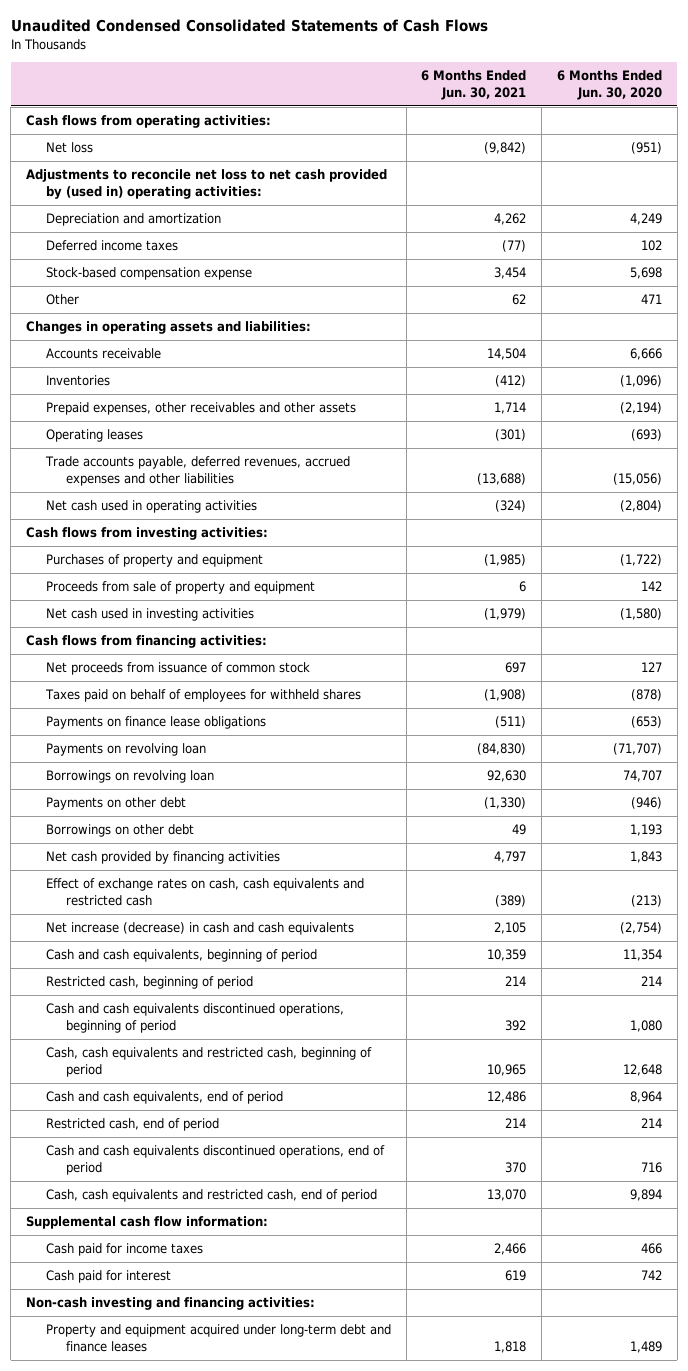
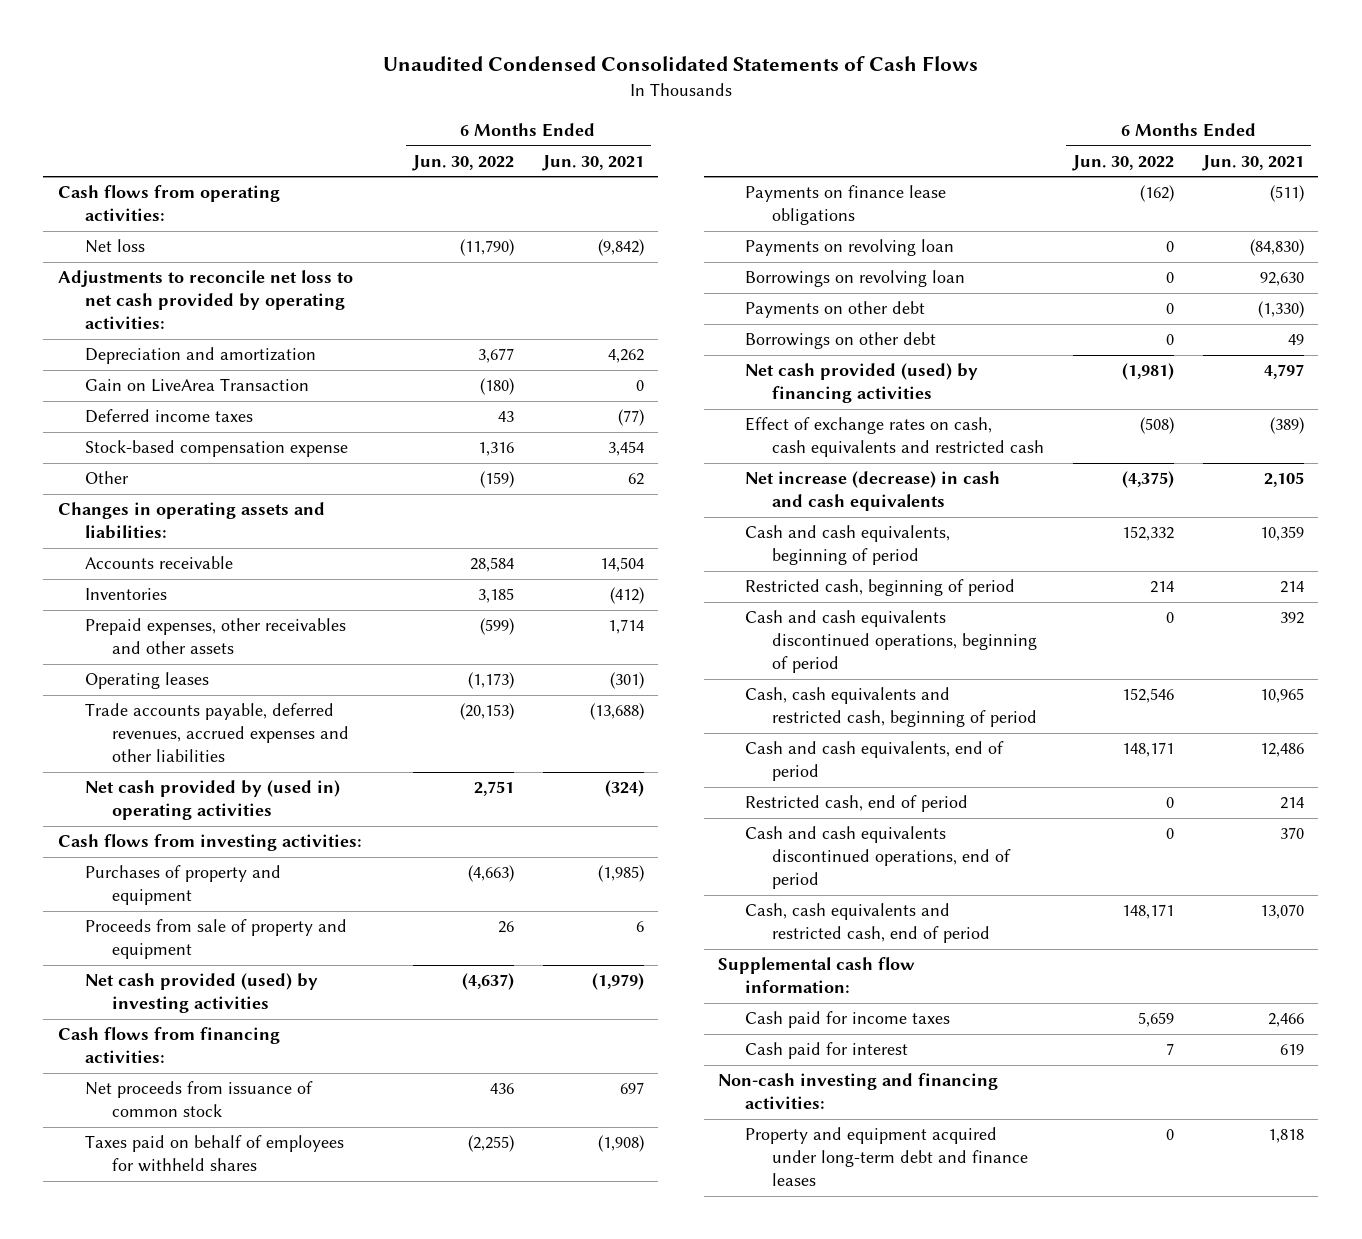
[557,70,663,101] 6 Months Ended Jun. 30, 2020 -> none
none -> [411,154,514,171] Jun. 30, 2022
[26,169,388,200] Adjustments to reconcile net loss to net cash provided by (used in) operating activities: -> [57,270,353,330] Adjustments to reconcile net loss to net cash provided by operating activities:
none -> [84,378,309,393] Gain on LiveArea Transaction
[45,500,257,514] Net cash used in operating activities -> [84,780,340,821] Net cash provided by (used in) operating activities
[45,608,254,622] Net cash used in investing activities -> [84,973,318,1014] Net cash provided (used) by investing activities
[45,851,280,865] Net cash provided by financing activities -> [745,363,979,404] Net cash provided (used) by financing activities

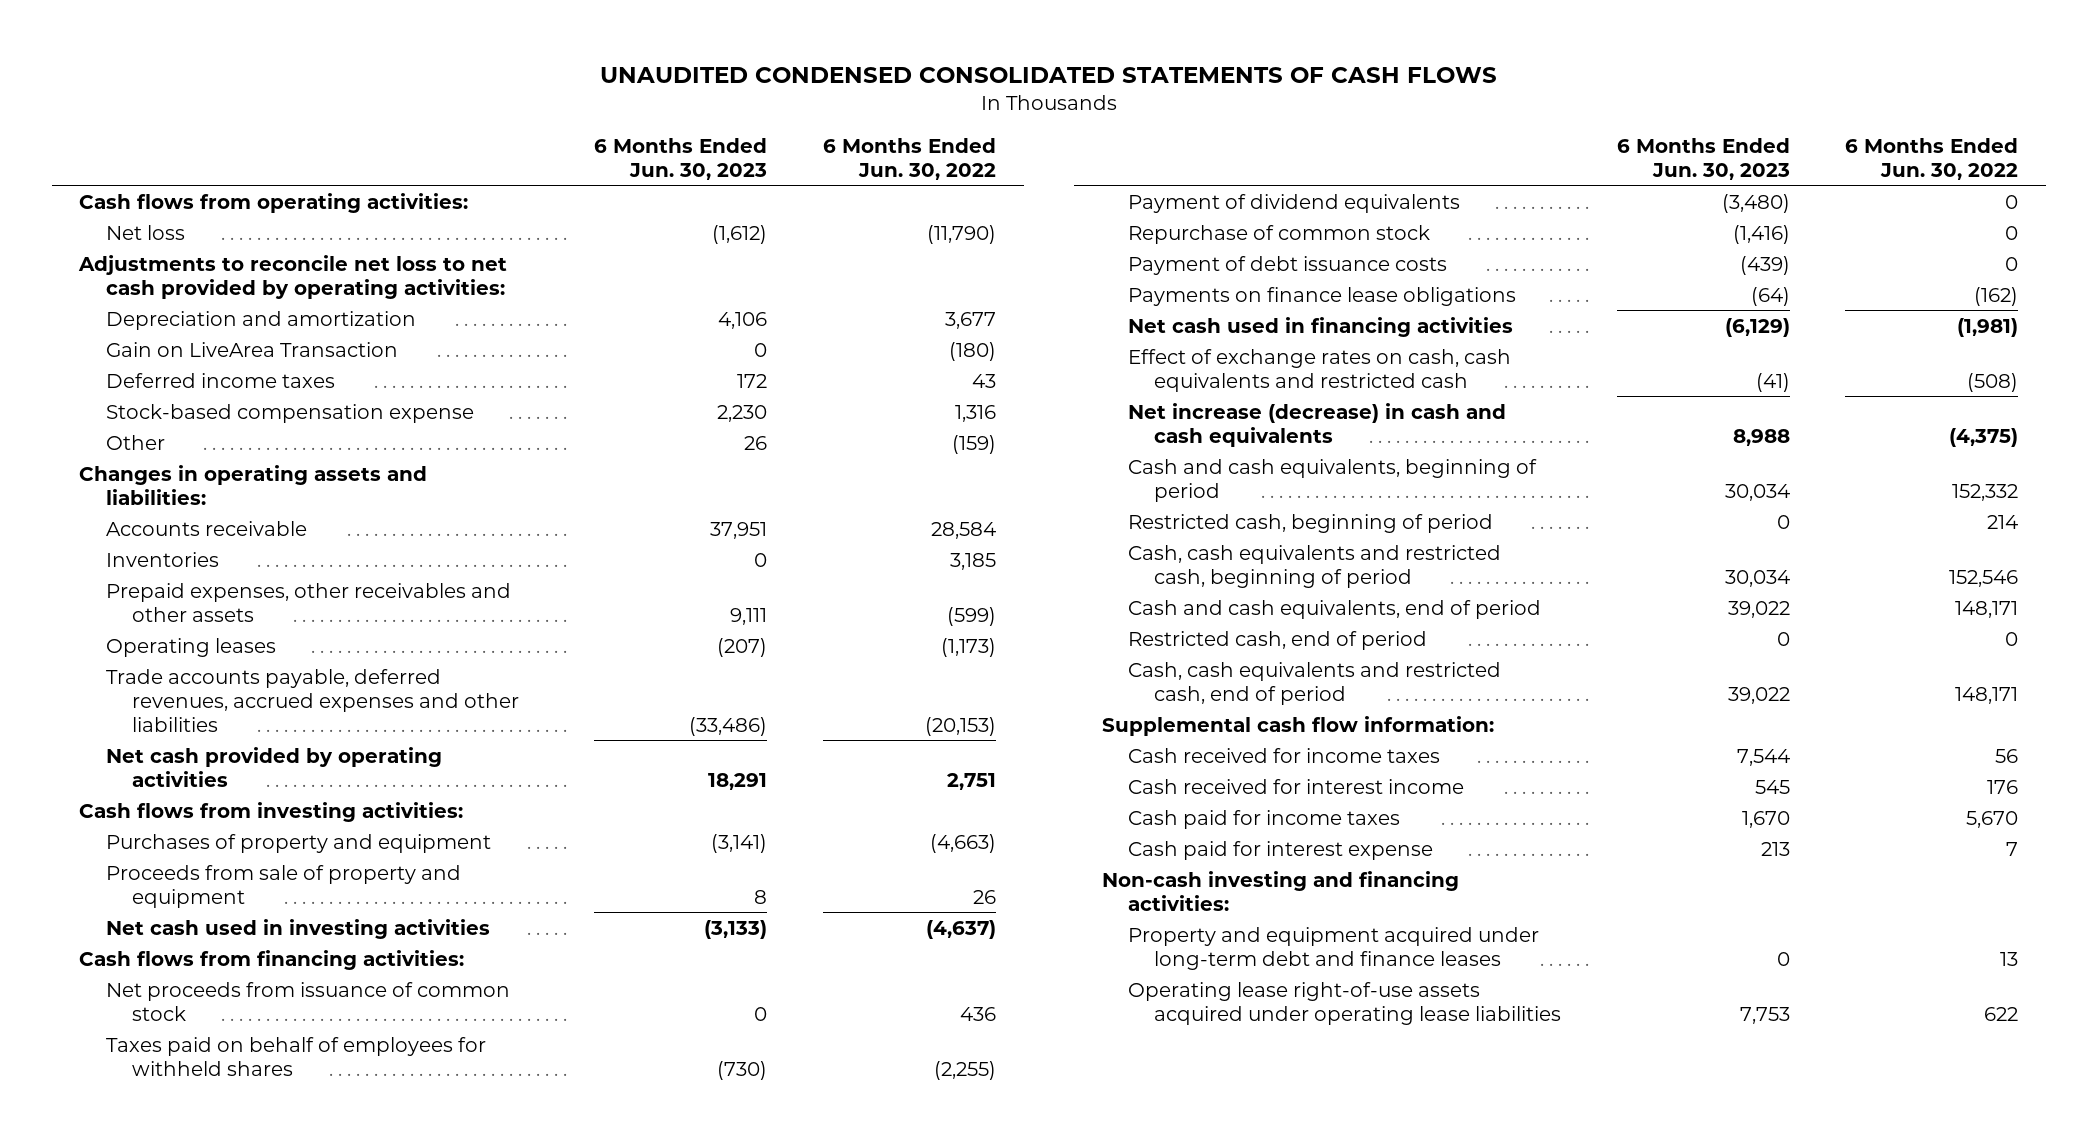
[382,56,978,72] Unaudited Condensed Consolidated Statements of Cash Flows -> [599,66,1497,83] UNAUDITED CONDENSED CONSOLIDATED STATEMENTS OF CASH FLOWS
[541,154,644,171] Jun. 30, 2021 -> none
none -> [594,137,768,180] 6 Months Ended Jun. 30, 2023
[84,780,340,821] Net cash provided by (used in) operating activities -> [105,746,442,787] Net cash provided by operating activities
[84,973,318,1014] Net cash provided (used) by investing activities -> [105,918,490,939] Net cash used in investing activities
none -> [1127,193,1460,213] Payment of dividend equivalents
none -> [1127,224,1430,244] Repurchase of common stock
none -> [1127,255,1447,275] Payment of debt issuance costs
[745,239,955,257] Payments on revolving loan -> none
[745,270,966,288] Borrowings on revolving loan -> none
[745,301,926,319] Payments on other debt -> none
[745,332,937,350] Borrowings on other debt -> none
[745,363,979,404] Net cash provided (used) by financing activities -> [1127,316,1513,337] Net cash used in financing activities
[745,610,1038,674] Cash and cash equivalents discontinued operations, beginning of period -> none
[745,826,1012,890] Cash and cash equivalents discontinued operations, end of period -> none
none -> [1127,747,1440,763] Cash received for income taxes
none -> [1127,778,1464,794] Cash received for interest income
[1138,1012,1175,1028] 5,659 -> [1966,810,2019,828] 5,670
[745,1042,909,1060] Cash paid for interest -> [1127,840,1433,860] Cash paid for interest expense
[1166,1129,1175,1141] 0 -> [2000,951,2019,966] 13
none -> [1127,981,1562,1025] Operating lease right-of-use assets acquired under operating lease liabilities

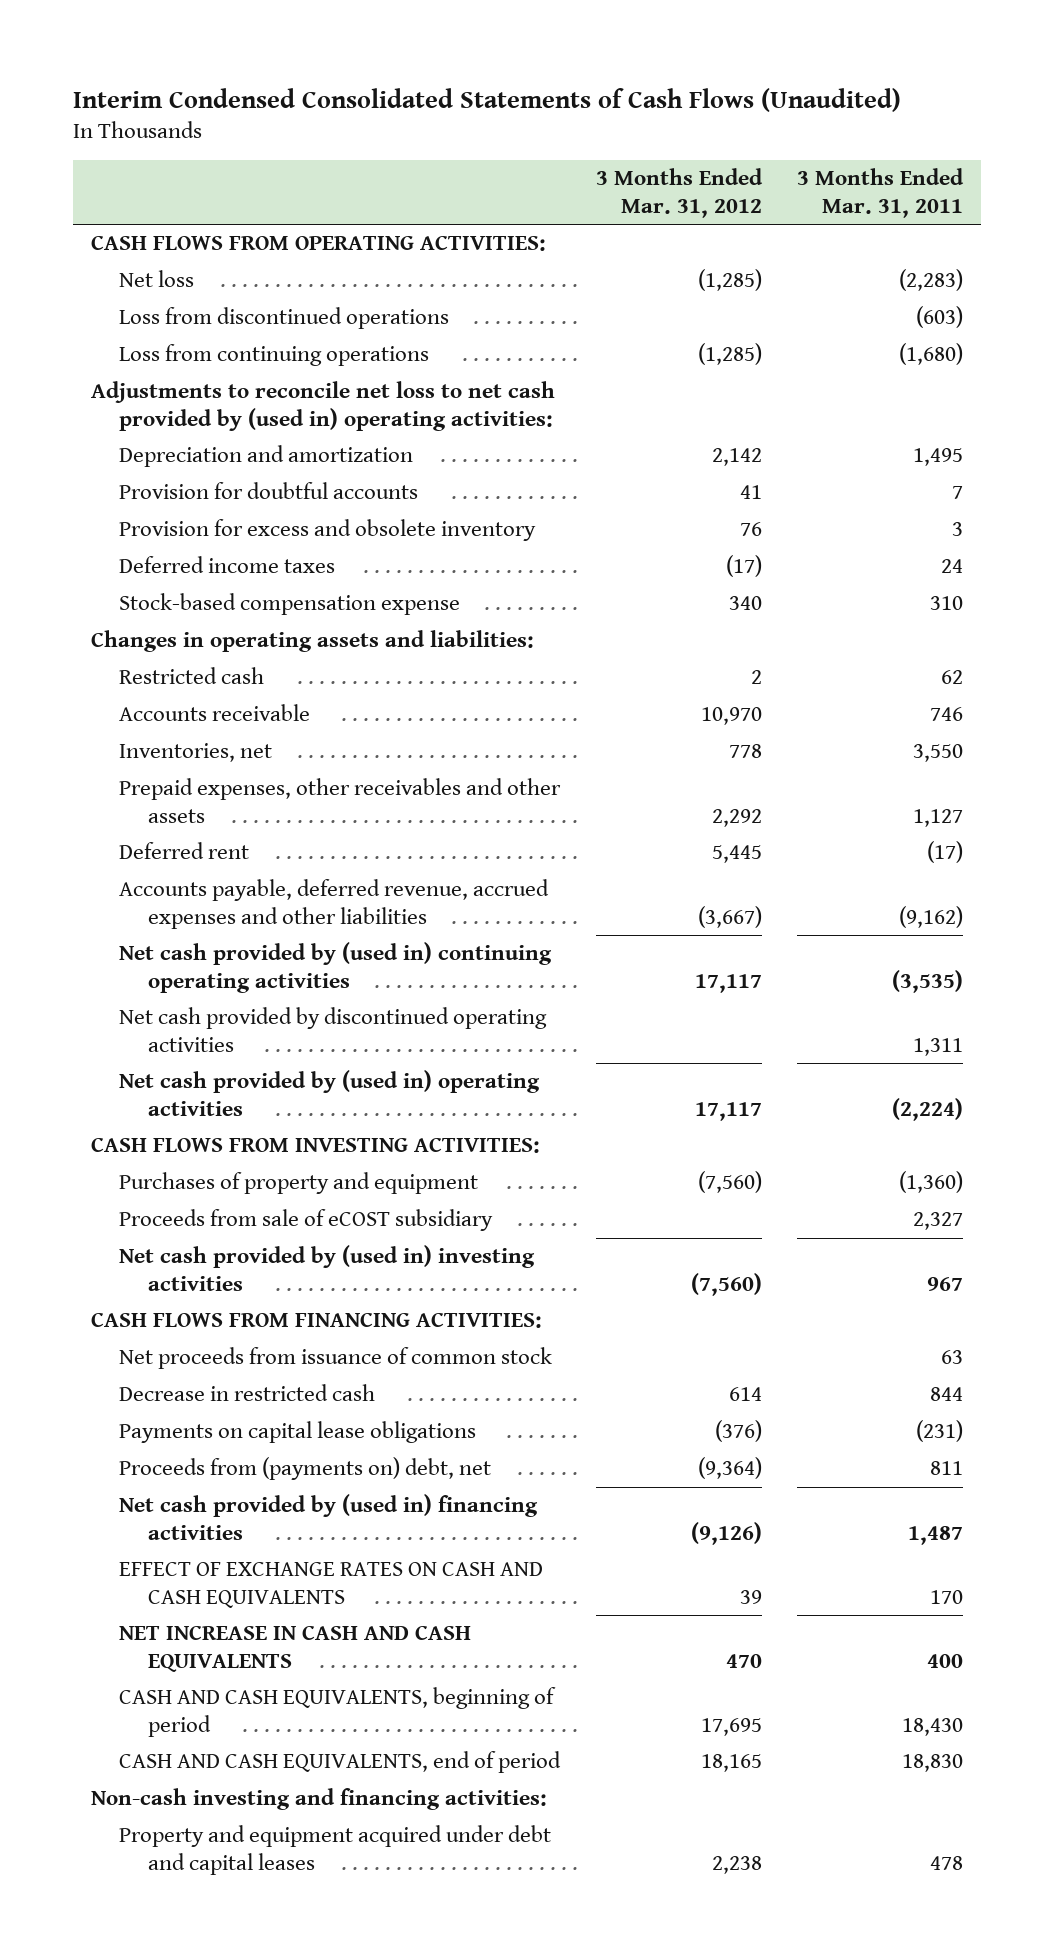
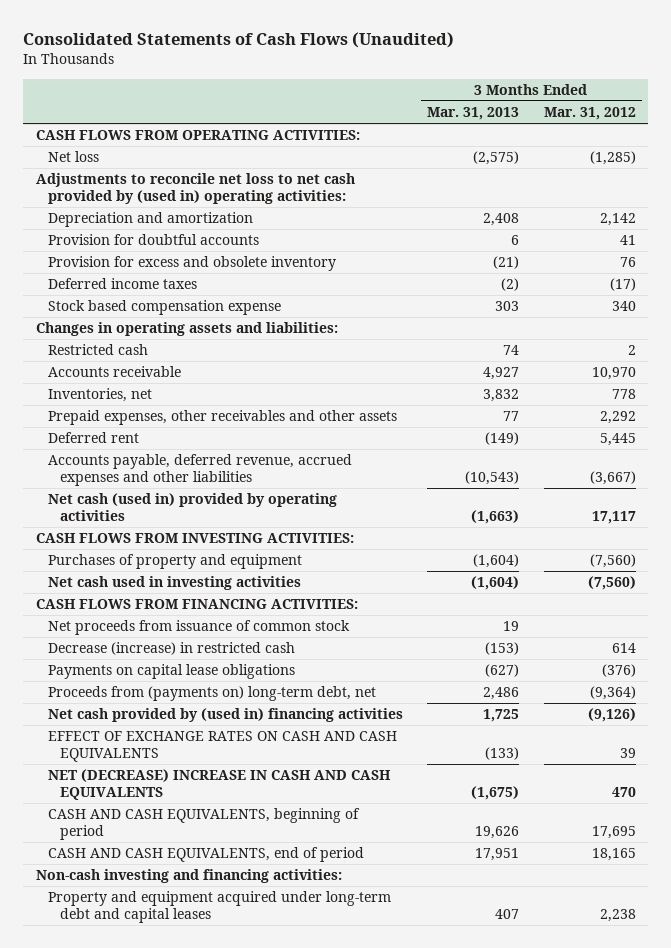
[73,87,902,112] Interim Condensed Consolidated Statements of Cash Flows (Unaudited) -> [23,32,455,49] Consolidated Statements of Cash Flows (Unaudited)
[797,168,965,218] 3 Months Ended Mar. 31, 2011 -> none
none -> [427,107,520,121] Mar. 31, 2013
[119,307,450,330] Loss from discontinued operations -> none
[119,344,430,367] Loss from continuing operations -> none
[119,593,461,616] Stock-based compensation expense -> [47,300,281,316] Stock based compensation expense
[119,942,553,993] Net cash provided by (used in) continuing operating activities -> none
[119,1007,548,1052] Net cash provided by discontinued operating activities -> none
[119,1070,541,1116] Net cash provided by (used in) operating activities -> [47,493,337,521] Net cash (used in) provided by operating activities
[119,1209,494,1232] Proceeds from sale of eCOST subsidiary -> none
[119,1245,536,1291] Net cash provided by (used in) investing activities -> [47,576,301,591] Net cash used in investing activities
[119,1384,376,1402] Decrease in restricted cash -> [47,642,295,656] Decrease (increase) in restricted cash
[119,1457,492,1481] Proceeds from (payments on) debt, net -> [47,686,376,702] Proceeds from (payments on) long-term debt, net
[119,1625,472,1672] NET INCREASE IN CASH AND CASH EQUIVALENTS -> [47,769,391,800] NET (DECREASE) INCREASE IN CASH AND CASH EQUIVALENTS
[119,1825,552,1875] Property and equipment acquired under debt and capital leases -> [47,891,391,923] Property and equipment acquired under long-term debt and capital leases

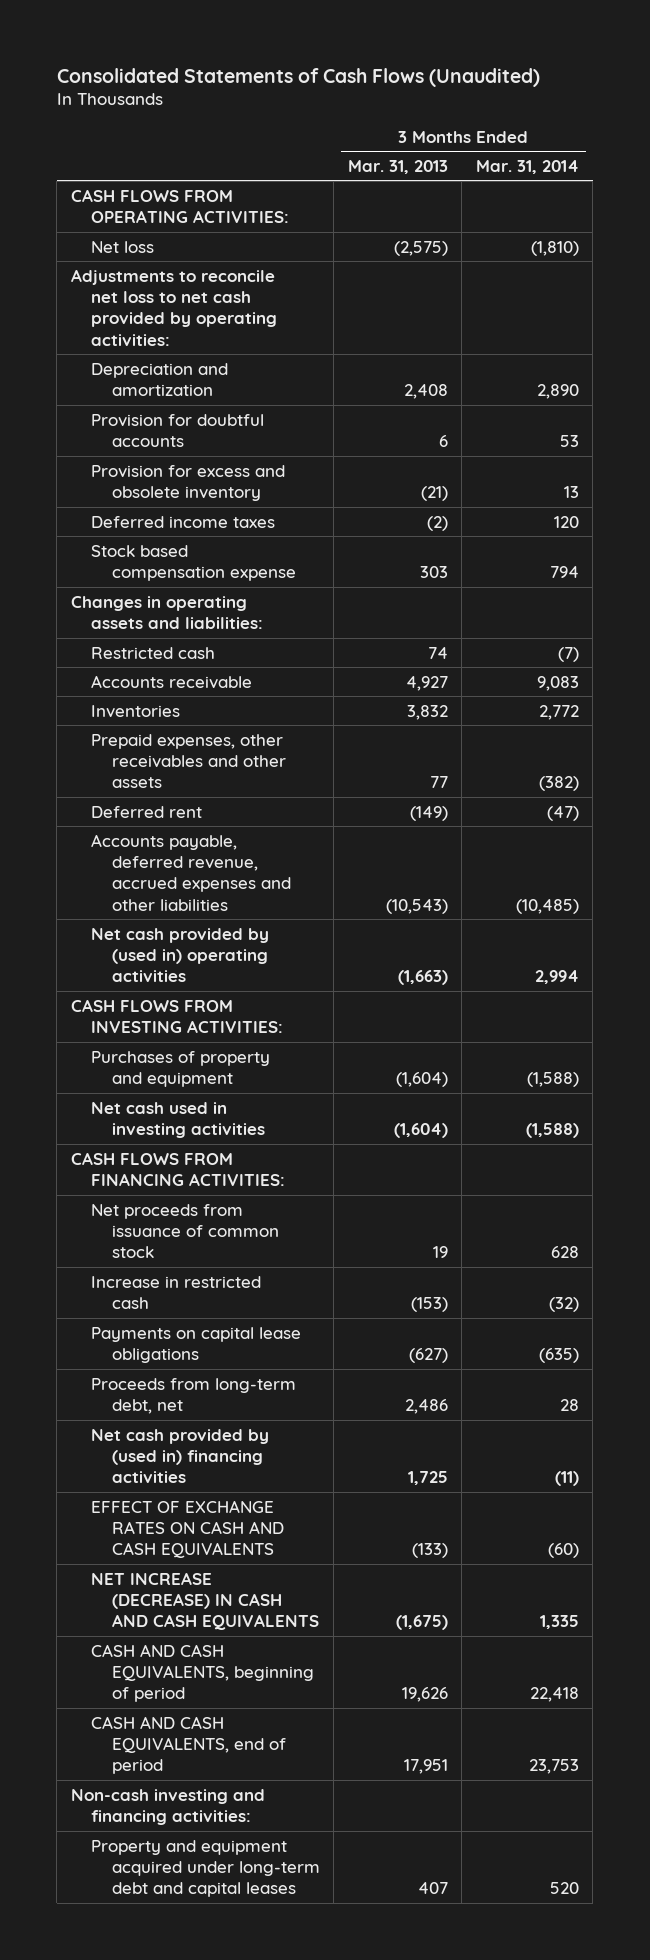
[543,107,636,121] Mar. 31, 2012 -> none
none -> [475,159,579,174] Mar. 31, 2014
[35,173,355,204] Adjustments to reconcile net loss to net cash provided by (used in) operating activities: -> [70,268,278,346] Adjustments to reconcile net loss to net cash provided by operating activities:
[47,388,152,403] Inventories, net -> [91,704,181,718] Inventories
[47,493,337,521] Net cash (used in) provided by operating activities -> [91,927,270,983] Net cash provided by (used in) operating activities
[47,642,295,656] Decrease (increase) in restricted cash -> [91,1275,262,1309] Increase in restricted cash
[47,686,376,702] Proceeds from (payments on) long-term debt, net -> [91,1377,297,1414] Proceeds from long-term debt, net
[47,769,391,800] NET (DECREASE) INCREASE IN CASH AND CASH EQUIVALENTS -> [91,1571,319,1631] NET INCREASE (DECREASE) IN CASH AND CASH EQUIVALENTS

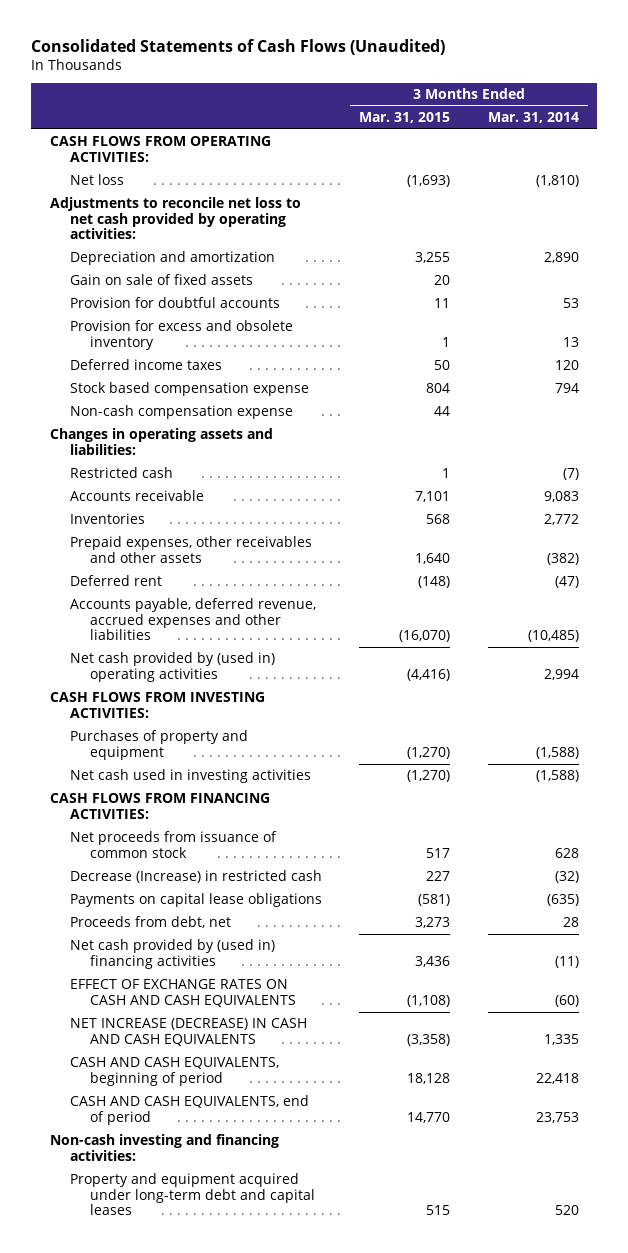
[347,159,448,174] Mar. 31, 2013 -> none
none -> [359,112,451,124] Mar. 31, 2015
none -> [70,274,254,286] Gain on sale of fixed assets
none -> [70,405,294,420] Non-cash compensation expense
[91,1275,262,1309] Increase in restricted cash -> [70,870,323,884] Decrease (Increase) in restricted cash
[91,1377,297,1414] Proceeds from long-term debt, net -> [70,916,232,929] Proceeds from debt, net

